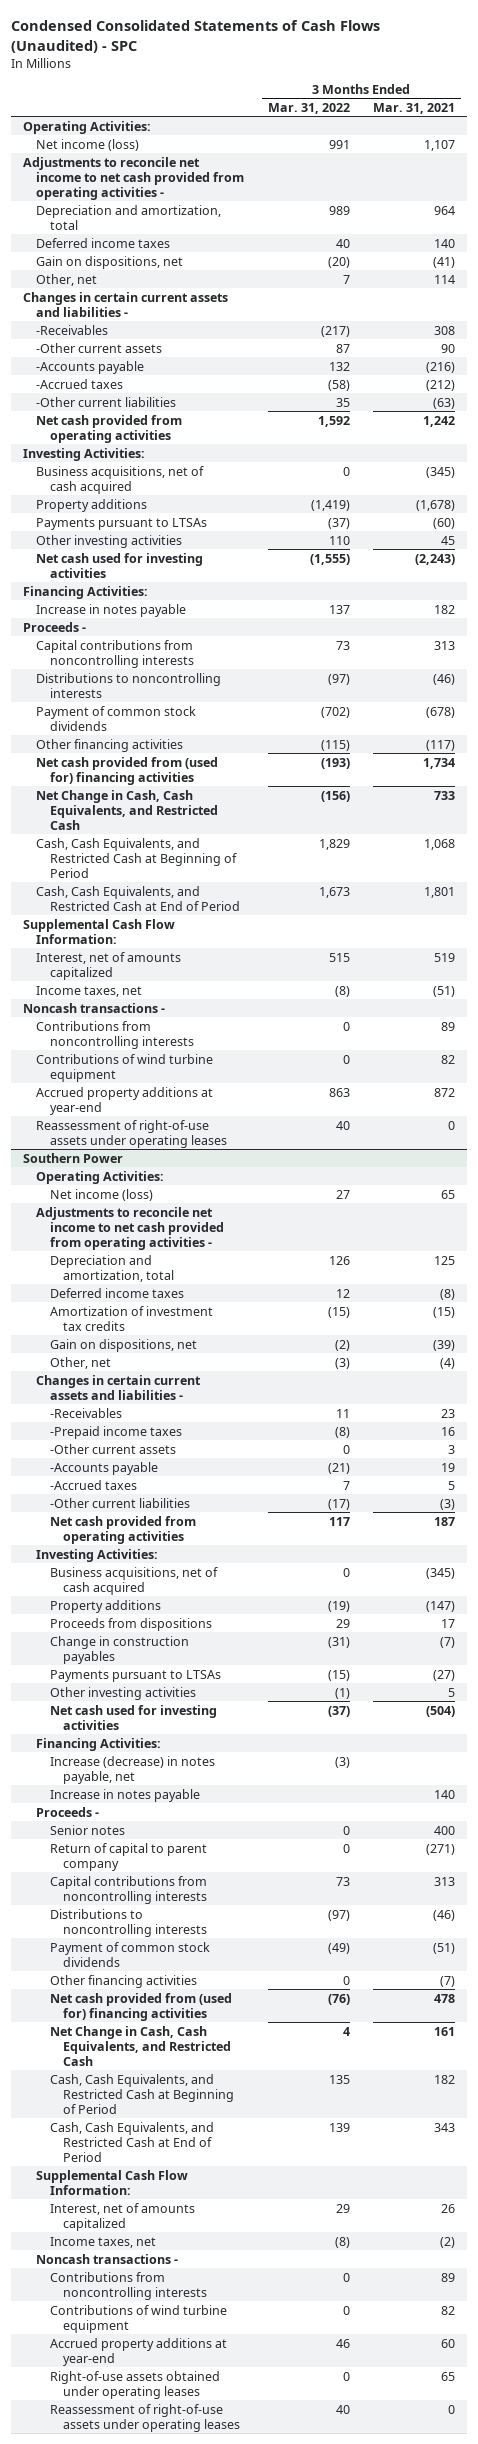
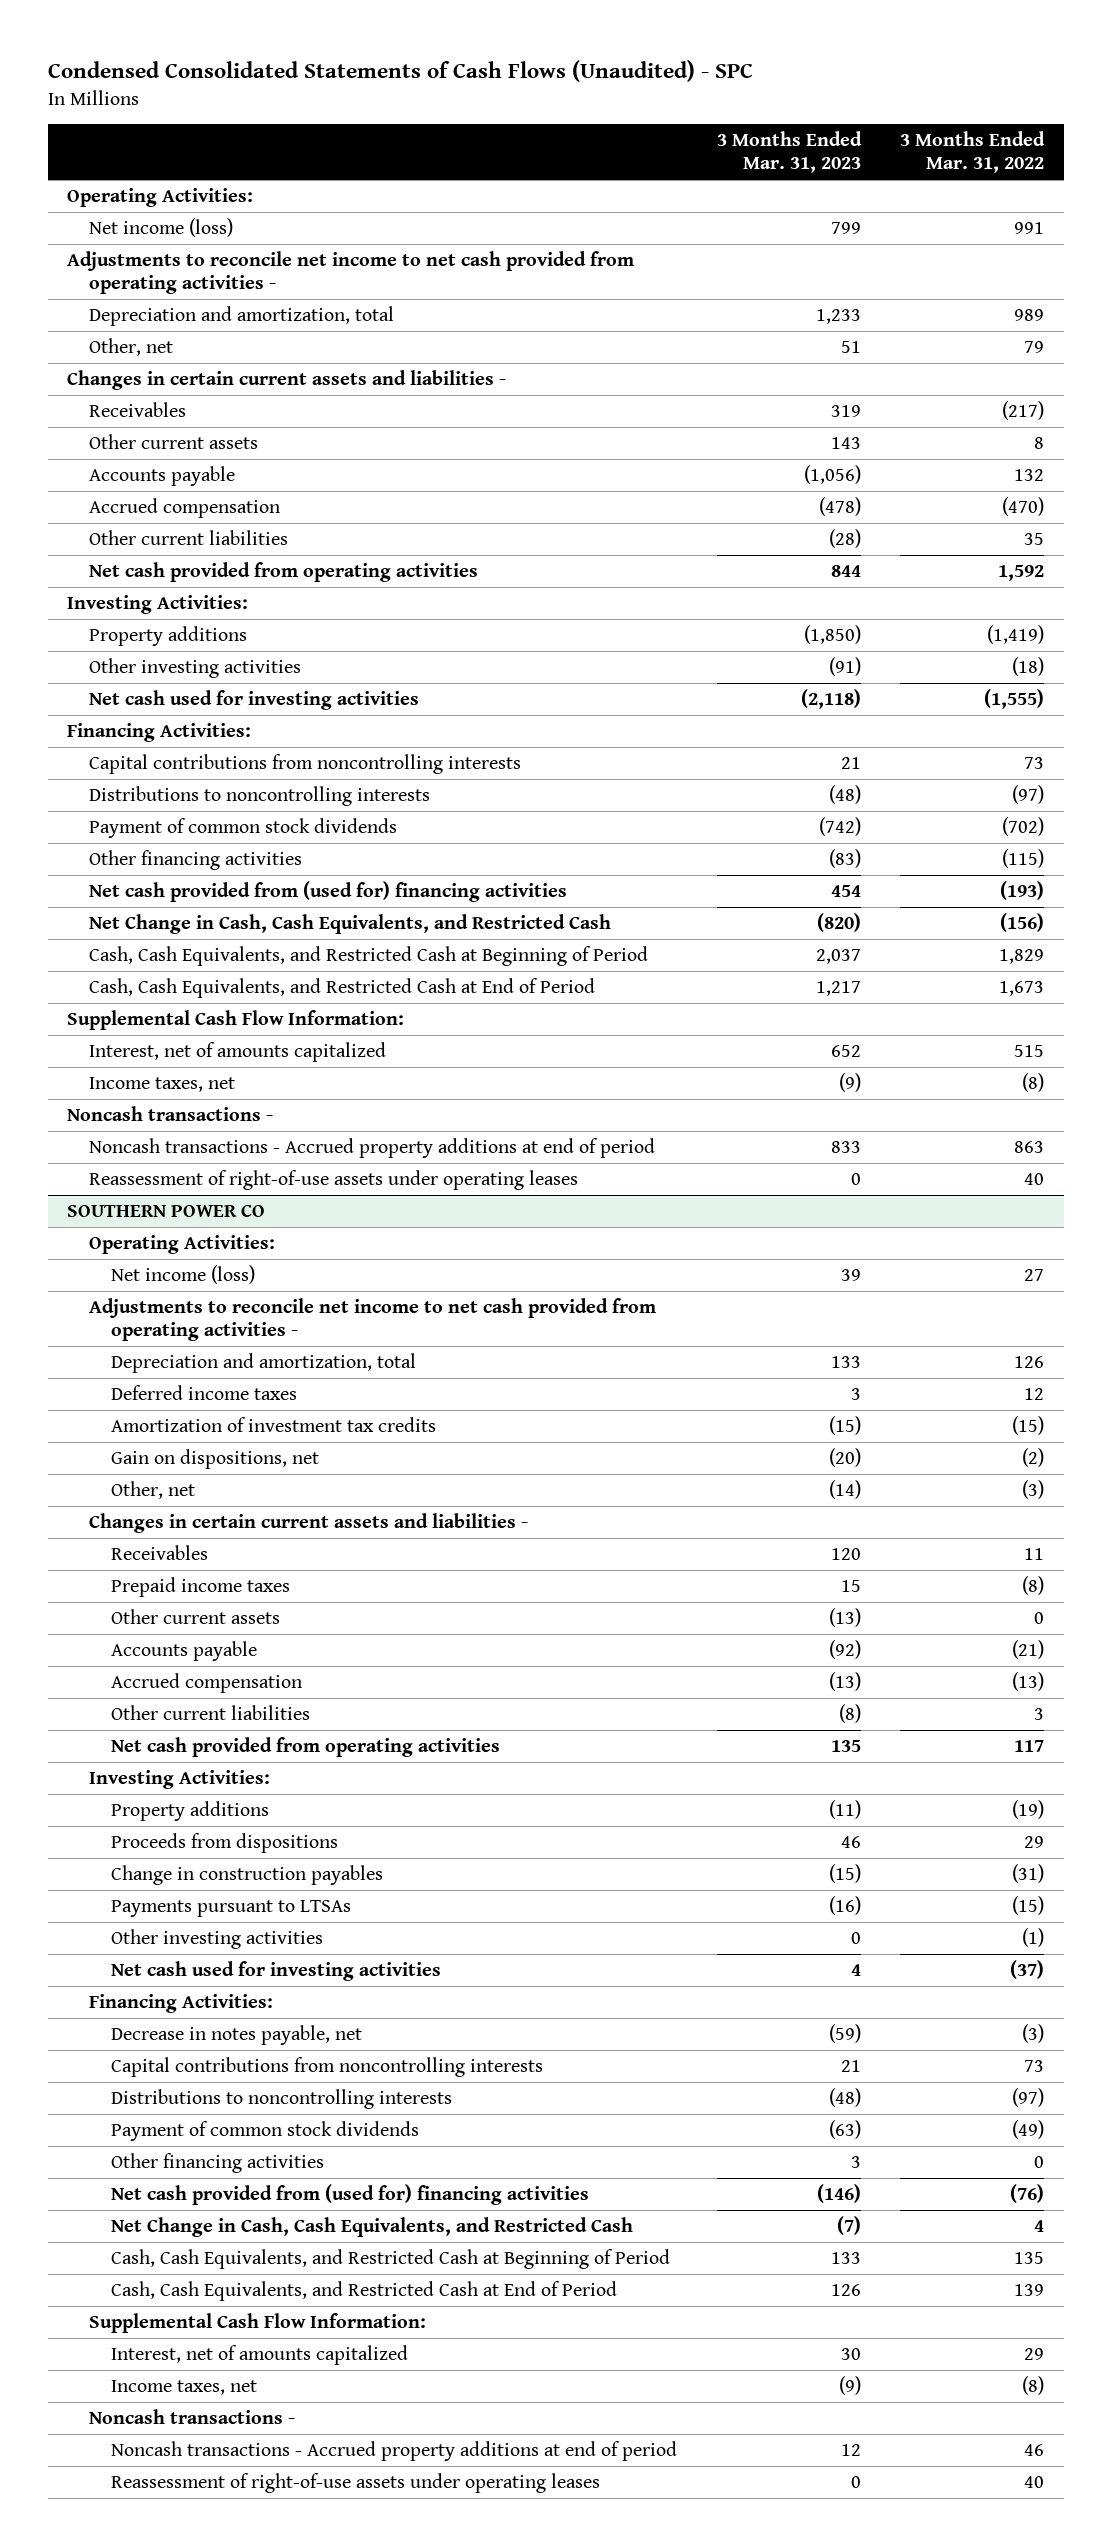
[373,102,456,114] Mar. 31, 2021 -> none
none -> [716,131,862,174] 3 Months Ended Mar. 31, 2023
[36,237,171,248] Deferred income taxes -> none
[36,255,184,269] Gain on dispositions, net -> none
[342,274,350,284] 7 -> [1024,340,1045,353] 79
[36,378,124,389] -Accrued taxes -> none
[36,324,109,335] -Receivables -> [89,401,187,417] Receivables
[36,342,163,353] -Other current assets -> [89,433,259,449] Other current assets
[335,343,350,353] 87 -> [1034,436,1045,449] 8
[36,360,145,374] -Accounts payable -> [89,465,236,486] Accounts payable
none -> [89,497,281,518] Accrued compensation
[36,396,177,407] -Other current liabilities -> [89,529,289,545] Other current liabilities
[36,465,205,494] Business acquisitions, net of cash acquired -> none
[36,517,208,530] Payments pursuant to LTSAs -> none
[328,535,350,545] 110 -> [1012,656,1045,676] (18)
[36,603,187,617] Increase in notes payable -> none
[23,621,87,632] Proceeds - -> none
[36,1020,194,1049] Contributions from noncontrolling interests -> none
[36,1053,214,1082] Contributions of wind turbine equipment -> none
[36,1086,214,1115] Accrued property additions at year-end -> [89,1137,656,1158] Noncash transactions - Accrued property additions at end of period
[23,1152,124,1163] Southern Power -> [67,1203,266,1217] SOUTHERN POWER CO
[49,1479,137,1490] -Accrued taxes -> none
[49,1407,122,1418] -Receivables -> [111,1544,209,1560] Receivables
[49,1425,182,1439] -Prepaid income taxes -> [111,1576,291,1597] Prepaid income taxes
[49,1443,176,1454] -Other current assets -> [111,1608,281,1624] Other current assets
[49,1461,158,1475] -Accounts payable -> [111,1640,258,1661] Accounts payable
none -> [111,1672,303,1693] Accrued compensation
[49,1497,190,1508] -Other current liabilities -> [111,1704,311,1720] Other current liabilities
[327,1498,350,1510] (17) -> [1034,1707,1045,1720] 3
[49,1566,218,1595] Business acquisitions, net of cash acquired -> none
[49,1788,200,1802] Increase in notes payable -> none
[36,1806,100,1817] Proceeds - -> none
[49,1824,125,1835] Senior notes -> none
[49,1842,207,1871] Return of capital to parent company -> none
[49,1755,215,1784] Increase (decrease) in notes payable, net -> [111,2024,363,2045] Decrease in notes payable, net
[49,2271,207,2300] Contributions from noncontrolling interests -> none
[49,2304,227,2333] Contributions of wind turbine equipment -> none
[49,2370,220,2399] Right-of-use assets obtained under operating leases -> none
[49,2337,227,2366] Accrued property additions at year-end -> [111,2440,678,2461] Noncash transactions - Accrued property additions at end of period

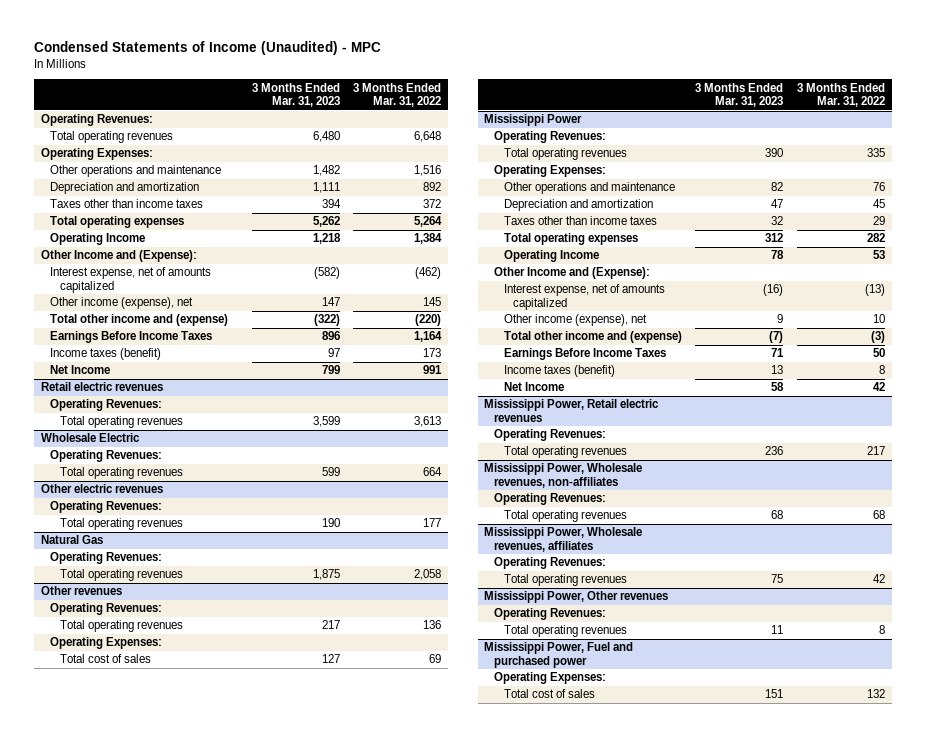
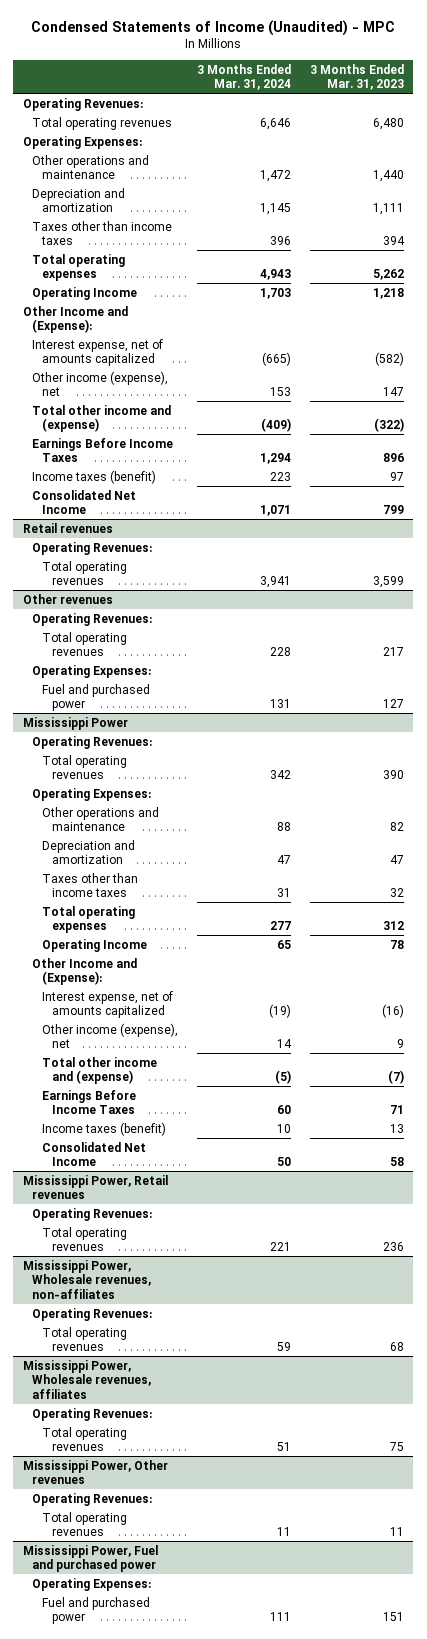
[353,82,442,108] 3 Months Ended Mar. 31, 2022 -> none
none -> [196,63,291,91] 3 Months Ended Mar. 31, 2024
[312,165,340,177] 1,482 -> [372,170,404,183] 1,440
[50,365,111,375] Net Income -> [32,489,137,515] Consolidated Net Income
[40,382,163,392] Retail electric revenues -> [22,522,113,533] Retail revenues
[40,433,140,443] Wholesale Electric -> none
[50,450,163,463] Operating Revenues: -> none
[59,467,183,480] Total operating revenues -> none
[40,484,163,494] Other electric revenues -> none
[50,501,163,514] Operating Revenues: -> none
[59,518,183,531] Total operating revenues -> none
[40,535,103,545] Natural Gas -> none
[50,552,163,565] Operating Revenues: -> none
[59,569,183,582] Total operating revenues -> none
[59,654,151,664] Total cost of sales -> [41,683,150,712] Fuel and purchased power
[503,382,564,392] Net Income -> [41,1141,146,1167] Consolidated Net Income
[484,399,660,423] Mississippi Power, Retail electric revenues -> [22,1174,168,1200] Mississippi Power, Retail revenues
[503,689,595,699] Total cost of sales -> [41,1596,150,1625] Fuel and purchased power

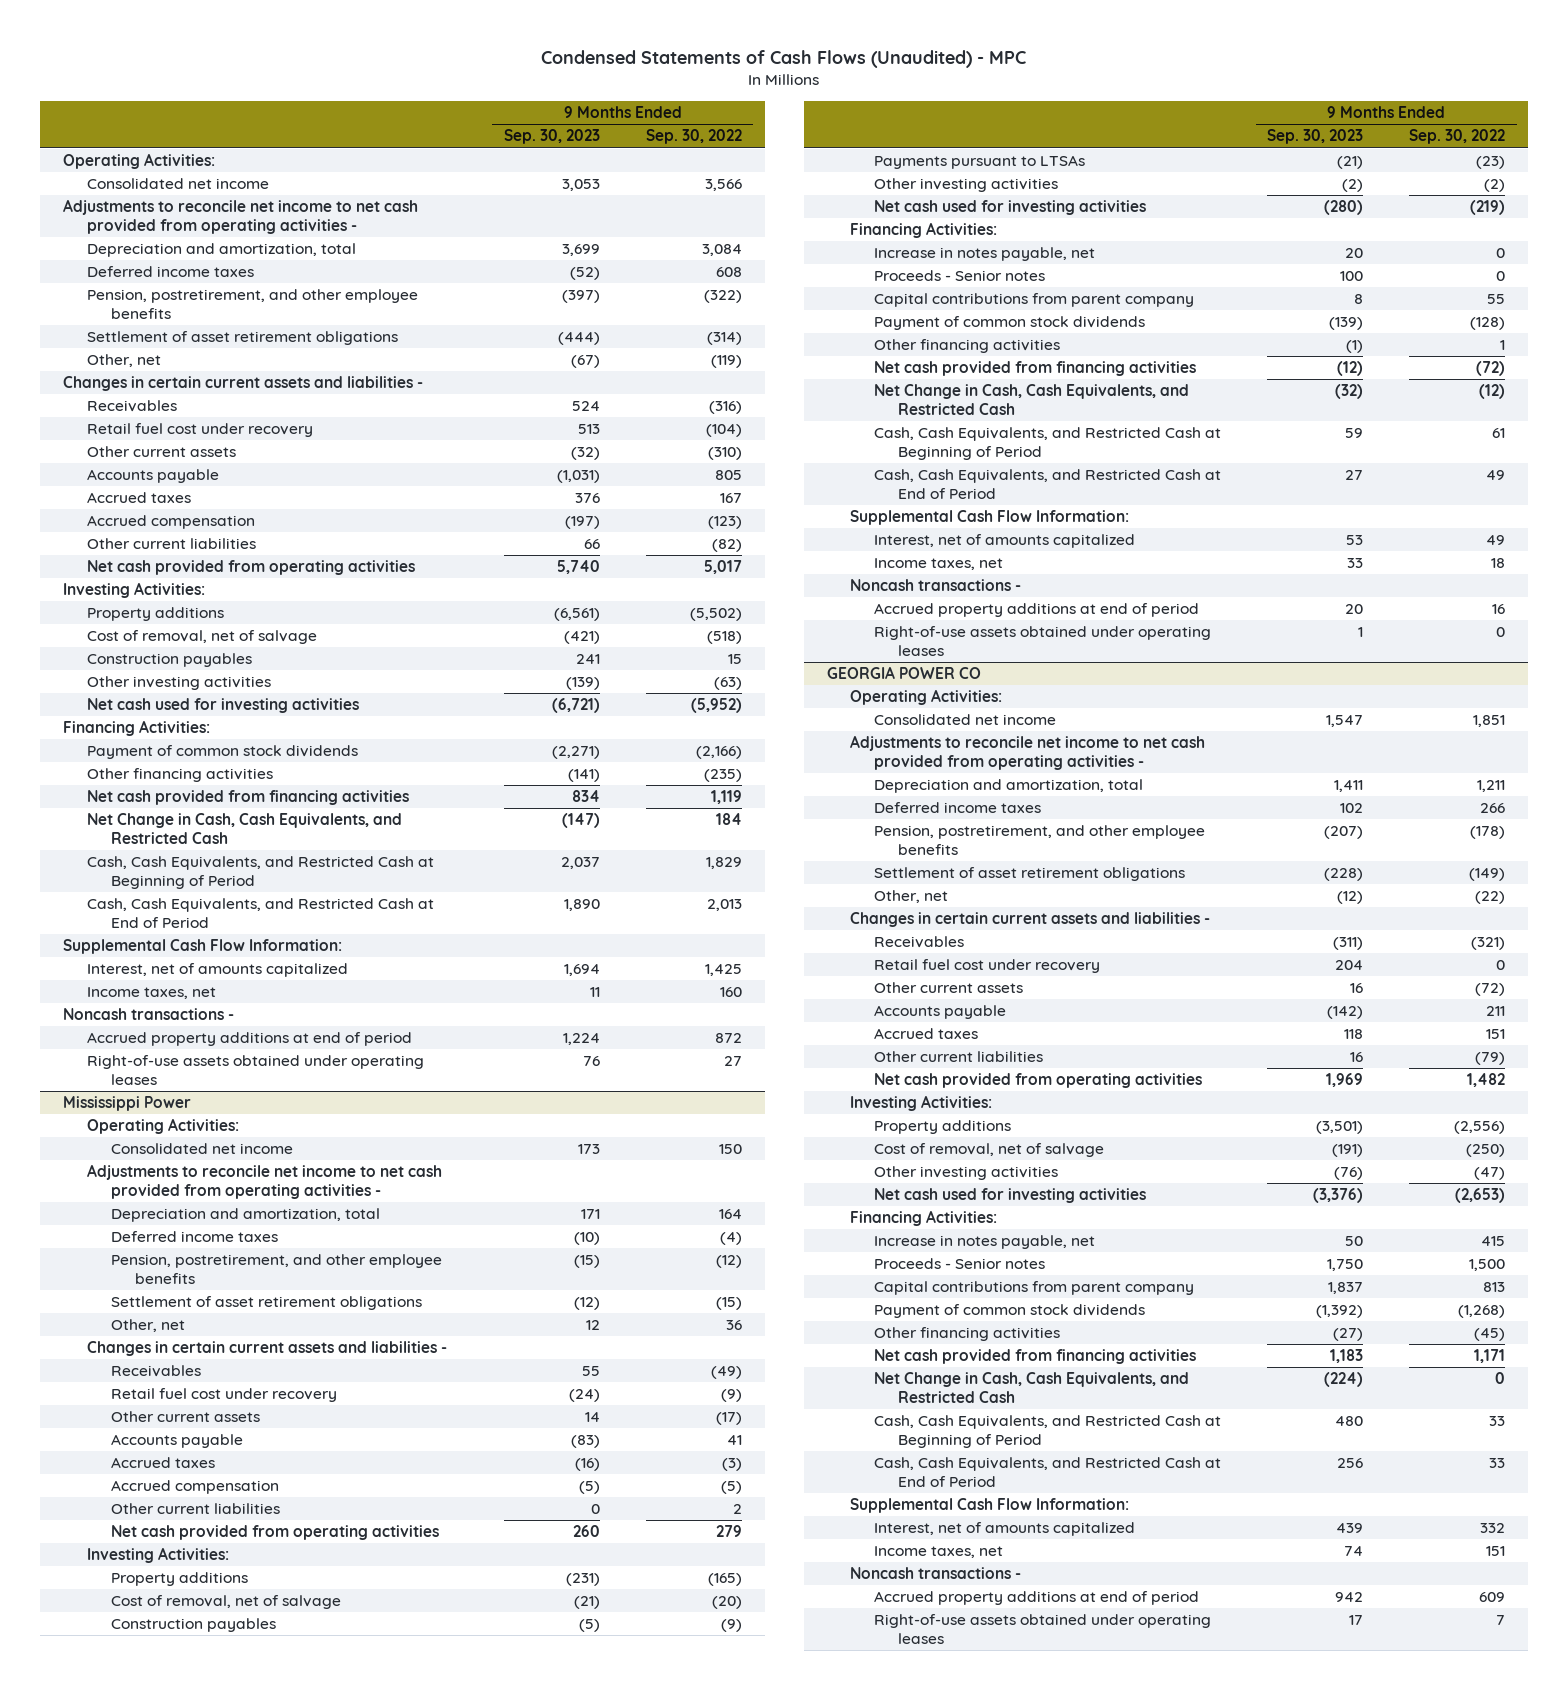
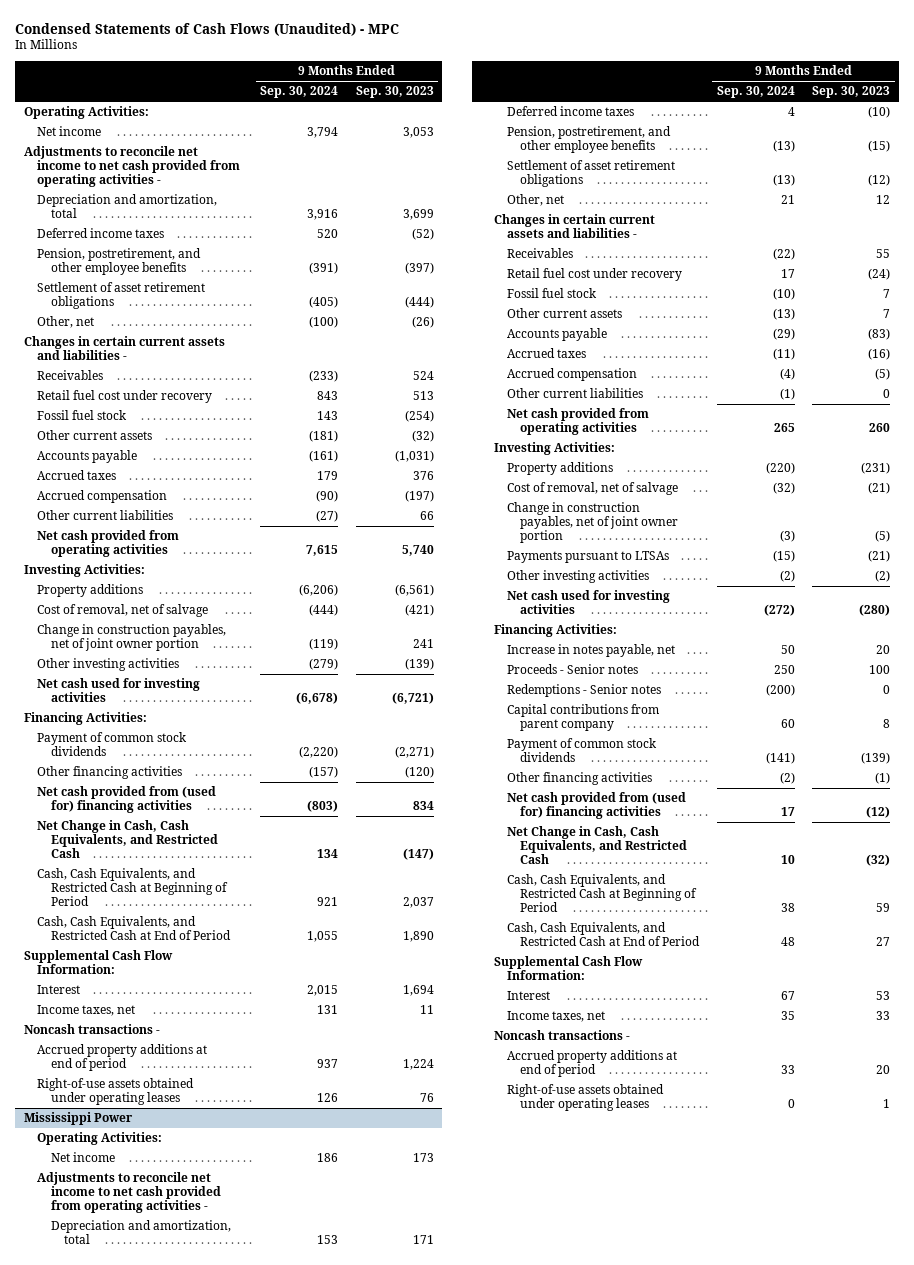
[645,129,742,145] Sep. 30, 2022 -> none
none -> [260,86,339,99] Sep. 30, 2024
[86,178,269,190] Consolidated net income -> [37,126,102,137] Net income
[570,355,600,369] (67) -> [411,316,434,329] (26)
none -> [37,410,128,421] Fossil fuel stock
[86,653,252,668] Construction payables -> [37,624,227,652] Change in construction payables, net of joint owner portion
[567,769,600,783] (141) -> [404,766,434,779] (120)
[86,790,409,806] Net cash provided from financing activities -> [37,786,217,814] Net cash provided from (used for) financing activities
[86,963,348,978] Interest, net of amounts capitalized -> [37,985,81,995] Interest
[110,1143,293,1155] Consolidated net income -> [50,1152,115,1163] Net income
none -> [507,288,598,299] Fossil fuel stock
[584,1412,600,1423] 14 -> [883,309,891,319] 7
[110,1618,276,1633] Construction payables -> [507,502,679,544] Change in construction payables, net of joint owner portion
none -> [507,684,662,698] Redemptions - Senior notes
[874,361,1197,377] Net cash provided from financing activities -> [507,792,687,820] Net cash provided from (used for) financing activities
[874,534,1136,549] Interest, net of amounts capitalized -> [507,991,551,1001] Interest
[826,666,981,680] GEORGIA POWER CO -> none
[850,689,1003,706] Operating Activities: -> none
[874,714,1057,726] Consolidated net income -> none
[850,735,1206,770] Adjustments to reconcile net income to net cash provided from operating activities - -> none
[874,779,1144,794] Depreciation and amortization, total -> none
[874,802,1042,814] Deferred income taxes -> none
[874,825,1206,855] Pension, postretirement, and other employee benefits -> none
[874,867,1186,882] Settlement of asset retirement obligations -> none
[874,890,949,904] Other, net -> none
[850,912,1211,928] Changes in certain current assets and liabilities - -> none
[874,936,965,949] Receivables -> none
[874,959,1101,974] Retail fuel cost under recovery -> none
[874,982,1024,994] Other current assets -> none
[874,1005,1007,1020] Accounts payable -> none
[874,1028,979,1040] Accrued taxes -> none
[874,1051,1044,1063] Other current liabilities -> none
[874,1073,1203,1089] Net cash provided from operating activities -> none
[850,1095,993,1112] Investing Activities: -> none
[874,1120,1012,1135] Property additions -> none
[874,1143,1105,1158] Cost of removal, net of salvage -> none
[874,1166,1059,1181] Other investing activities -> none
[874,1188,1147,1204] Net cash used for investing activities -> none
[850,1210,998,1227] Financing Activities: -> none
[874,1235,1096,1250] Increase in notes payable, net -> none
[874,1258,1046,1270] Proceeds - Senior notes -> none
[874,1281,1195,1296] Capital contributions from parent company -> none
[874,1304,1146,1319] Payment of common stock dividends -> none
[874,1327,1061,1342] Other financing activities -> none
[874,1349,1197,1365] Net cash provided from financing activities -> none
[874,1372,1190,1403] Net Change in Cash, Cash Equivalents, and Restricted Cash -> none
[874,1415,1222,1448] Cash, Cash Equivalents, and Restricted Cash at Beginning of Period -> none
[874,1457,1222,1487] Cash, Cash Equivalents, and Restricted Cash at End of Period -> none
[850,1498,1130,1514] Supplemental Cash Flow Information: -> none
[874,1522,1136,1537] Interest, net of amounts capitalized -> none
[874,1546,1004,1559] Income taxes, net -> none
[850,1567,1022,1580] Noncash transactions - -> none
[874,1591,1200,1606] Accrued property additions at end of period -> none
[874,1614,1212,1644] Right-of-use assets obtained under operating leases -> none

